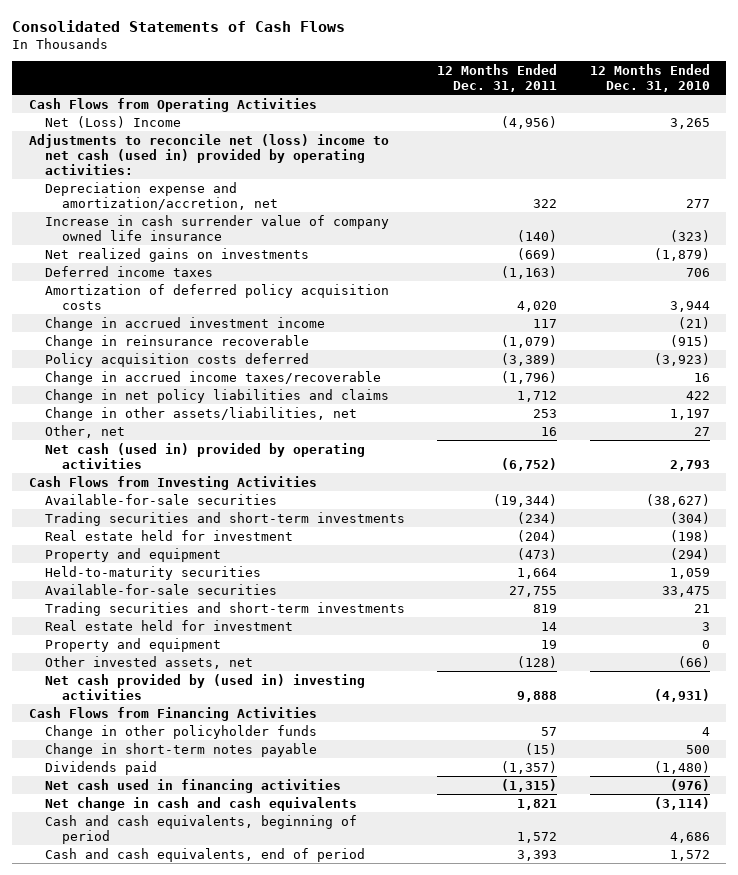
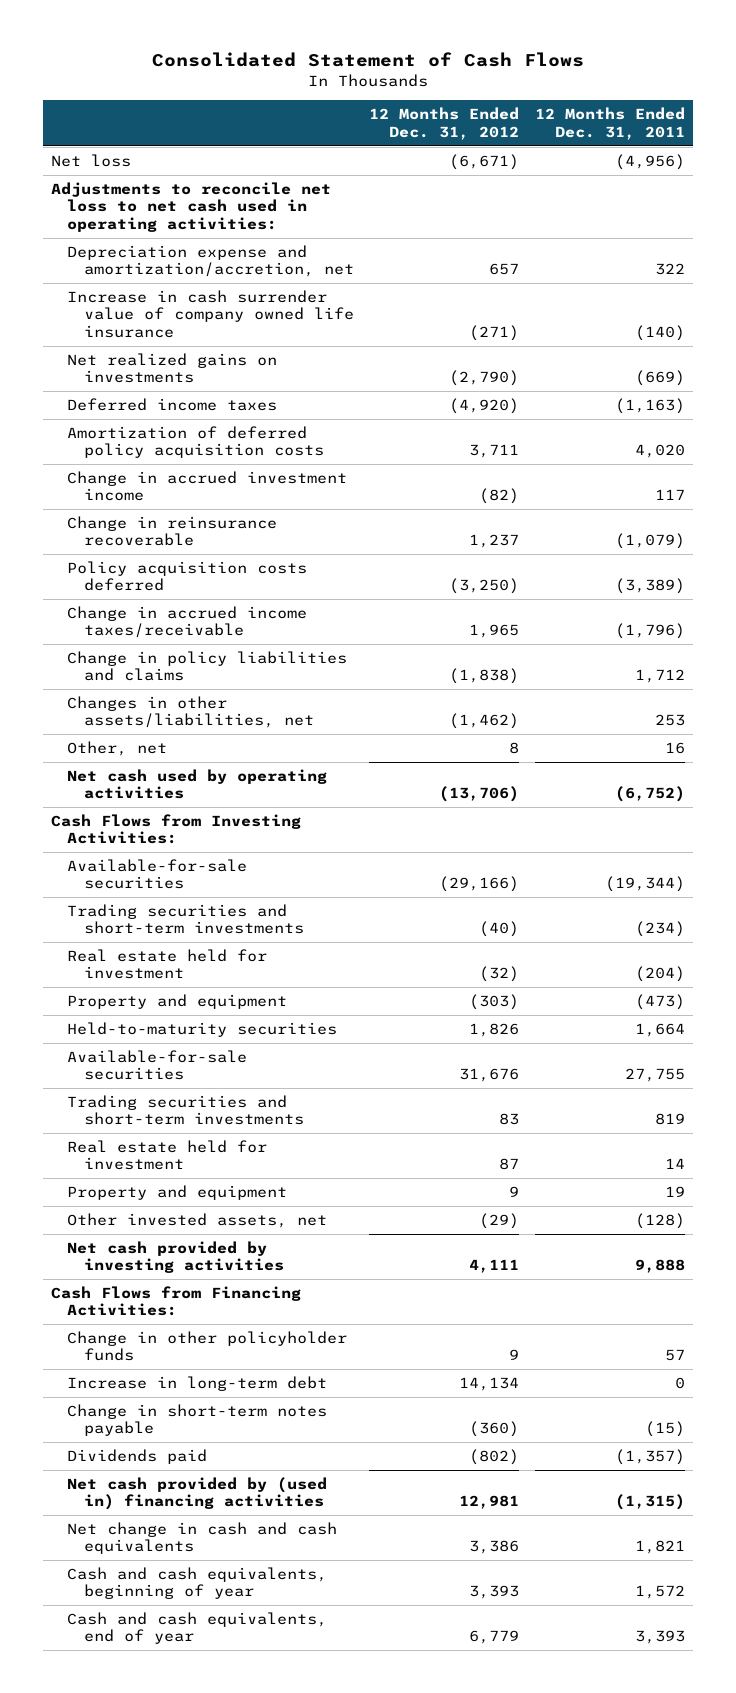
[12,19,346,32] Consolidated Statements of Cash Flows -> [151,51,584,67] Consolidated Statement of Cash Flows
[589,63,710,92] 12 Months Ended Dec. 31, 2010 -> none
none -> [369,107,520,140] 12 Months Ended Dec. 31, 2012
[28,97,317,112] Cash Flows from Operating Activities -> none
[45,115,182,128] Net (Loss) Income -> [50,154,131,168] Net loss
[28,133,389,175] Adjustments to reconcile net (loss) income to net cash (used in) provided by operating activities: -> [50,182,331,232] Adjustments to reconcile net loss to net cash used in operating activities:
[45,370,382,385] Change in accrued income taxes/recoverable -> [67,606,308,639] Change in accrued income taxes/receivable
[45,388,390,403] Change in net policy liabilities and claims -> [67,651,348,682] Change in policy liabilities and claims
[45,406,358,421] Change in other assets/liabilities, net -> [67,696,314,729] Changes in other assets/liabilities, net
[45,442,366,469] Net cash (used in) provided by operating activities -> [67,769,328,800] Net cash used by operating activities
[28,475,317,490] Cash Flows from Investing Activities -> [50,814,301,845] Cash Flows from Investing Activities:
[45,673,366,700] Net cash provided by (used in) investing activities -> [67,1241,284,1274] Net cash provided by investing activities
[28,706,317,721] Cash Flows from Financing Activities -> [50,1286,301,1317] Cash Flows from Financing Activities:
none -> [67,1376,328,1392] Increase in long-term debt
[45,778,342,793] Net cash used in financing activities -> [67,1477,328,1511] Net cash provided by (used in) financing activities
[45,814,358,844] Cash and cash equivalents, beginning of period -> [67,1567,328,1600] Cash and cash equivalents, beginning of year
[45,847,366,862] Cash and cash equivalents, end of period -> [67,1612,328,1645] Cash and cash equivalents, end of year

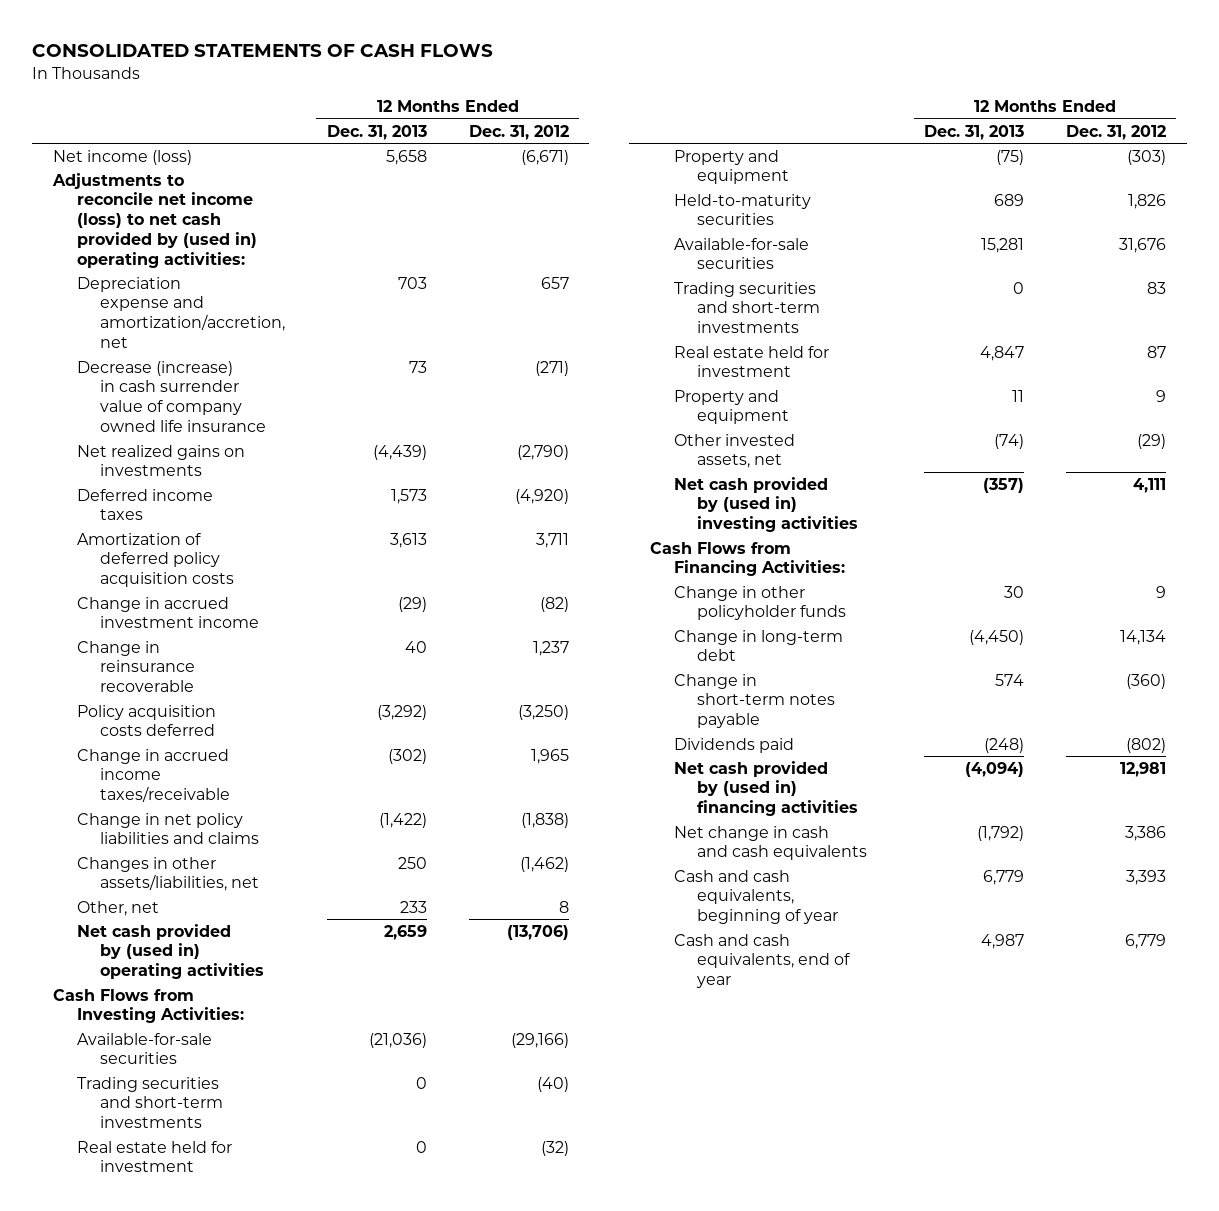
[151,51,584,67] Consolidated Statement of Cash Flows -> [32,44,494,58] CONSOLIDATED STATEMENTS OF CASH FLOWS
[534,107,685,140] 12 Months Ended Dec. 31, 2011 -> none
none -> [326,124,427,140] Dec. 31, 2013
[50,154,131,168] Net loss -> [53,149,193,165] Net income (loss)
[50,182,331,232] Adjustments to reconcile net loss to net cash used in operating activities: -> [52,172,257,268] Adjustments to reconcile net income (loss) to net cash provided by (used in) operating activities:
[67,290,354,338] Increase in cash surrender value of company owned life insurance -> [76,360,267,433] Decrease (increase) in cash surrender value of company owned life insurance
[67,651,348,682] Change in policy liabilities and claims -> [76,812,260,845] Change in net policy liabilities and claims
[67,769,328,800] Net cash used by operating activities -> [76,923,265,980] Net cash provided by (used in) operating activities
[67,1241,284,1274] Net cash provided by investing activities -> [673,476,859,533] Net cash provided by (used in) investing activities
[67,1376,328,1392] Increase in long-term debt -> [673,629,843,662] Change in long-term debt

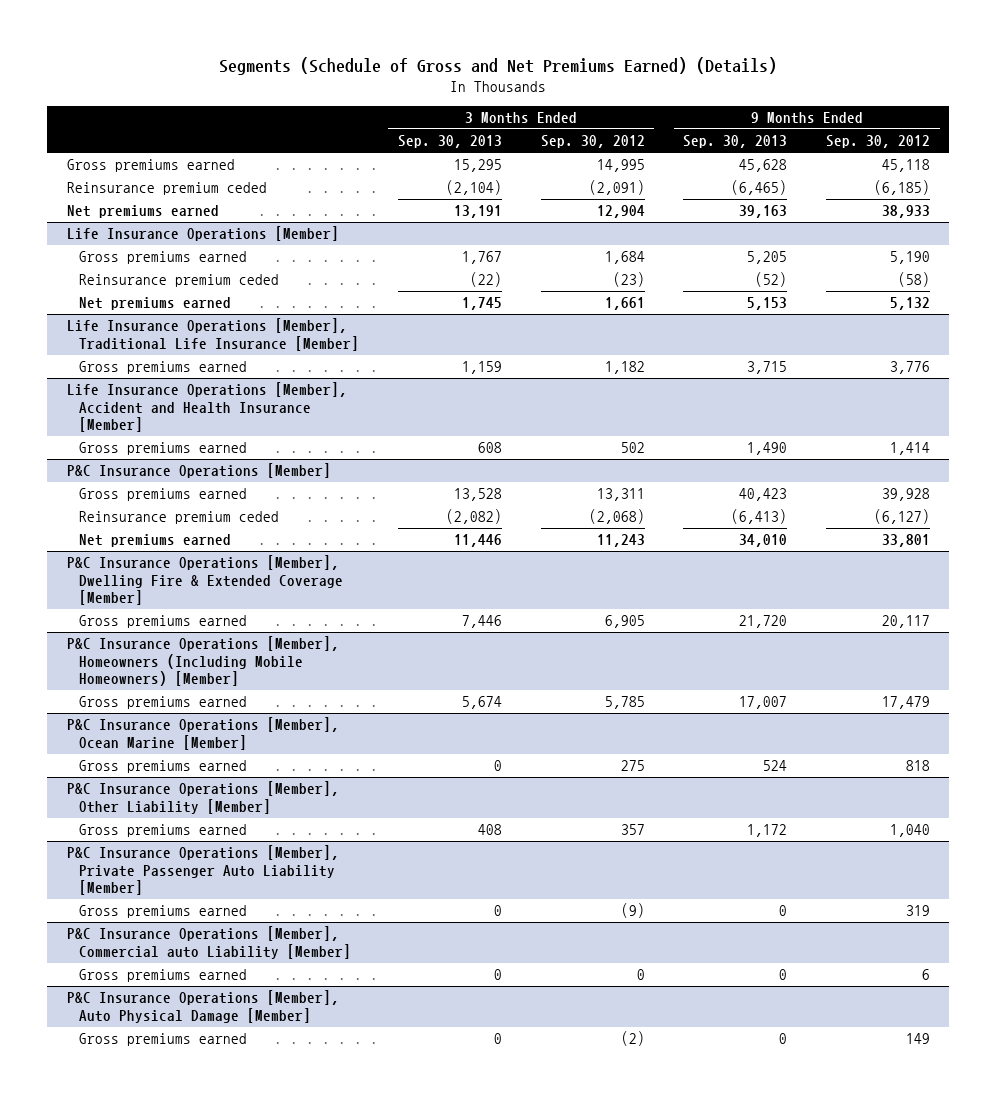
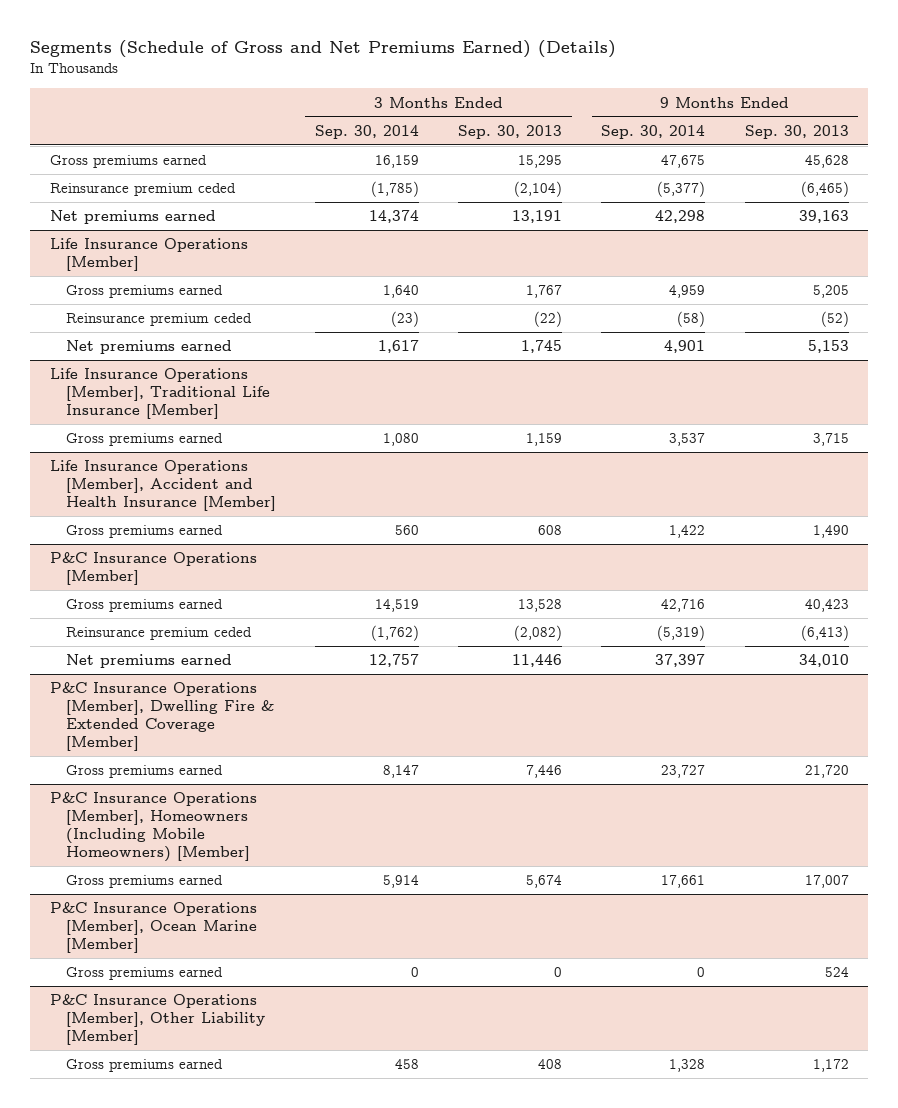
[540,135,645,149] Sep. 30, 2012 -> none
[825,135,930,149] Sep. 30, 2012 -> none
none -> [314,124,419,139] Sep. 30, 2014
none -> [601,124,706,139] Sep. 30, 2014
[66,845,339,896] P&C Insurance Operations [Member], Private Passenger Auto Liability [Member] -> none
[79,905,248,919] Gross premiums earned -> none
[66,926,352,959] P&C Insurance Operations [Member], Commercial auto Liability [Member] -> none
[79,969,248,983] Gross premiums earned -> none
[66,990,339,1023] P&C Insurance Operations [Member], Auto Physical Damage [Member] -> none
[79,1033,248,1047] Gross premiums earned -> none

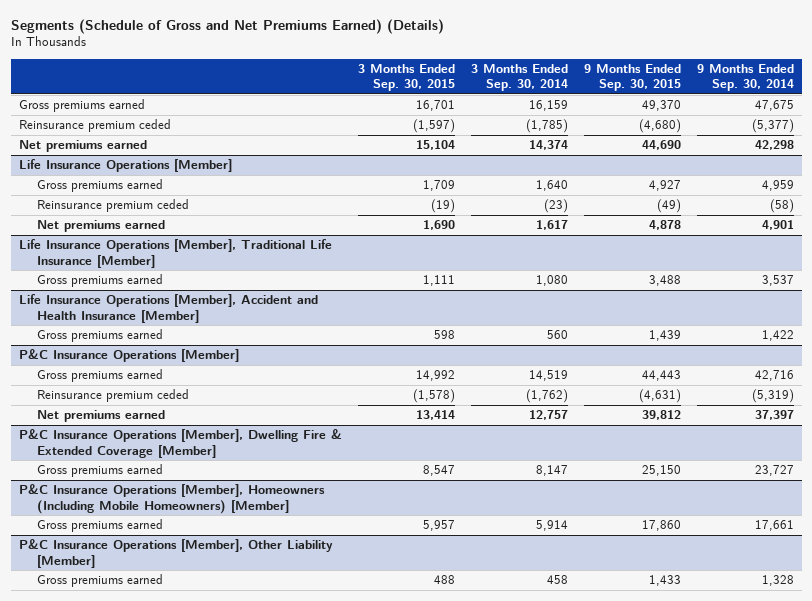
[458,124,563,139] Sep. 30, 2013 -> none
[744,124,849,139] Sep. 30, 2013 -> none
none -> [357,63,455,92] 3 Months Ended Sep. 30, 2015
none -> [583,63,681,92] 9 Months Ended Sep. 30, 2015
[49,902,257,954] P&C Insurance Operations [Member], Ocean Marine [Member] -> none
[65,967,223,981] Gross premiums earned -> none

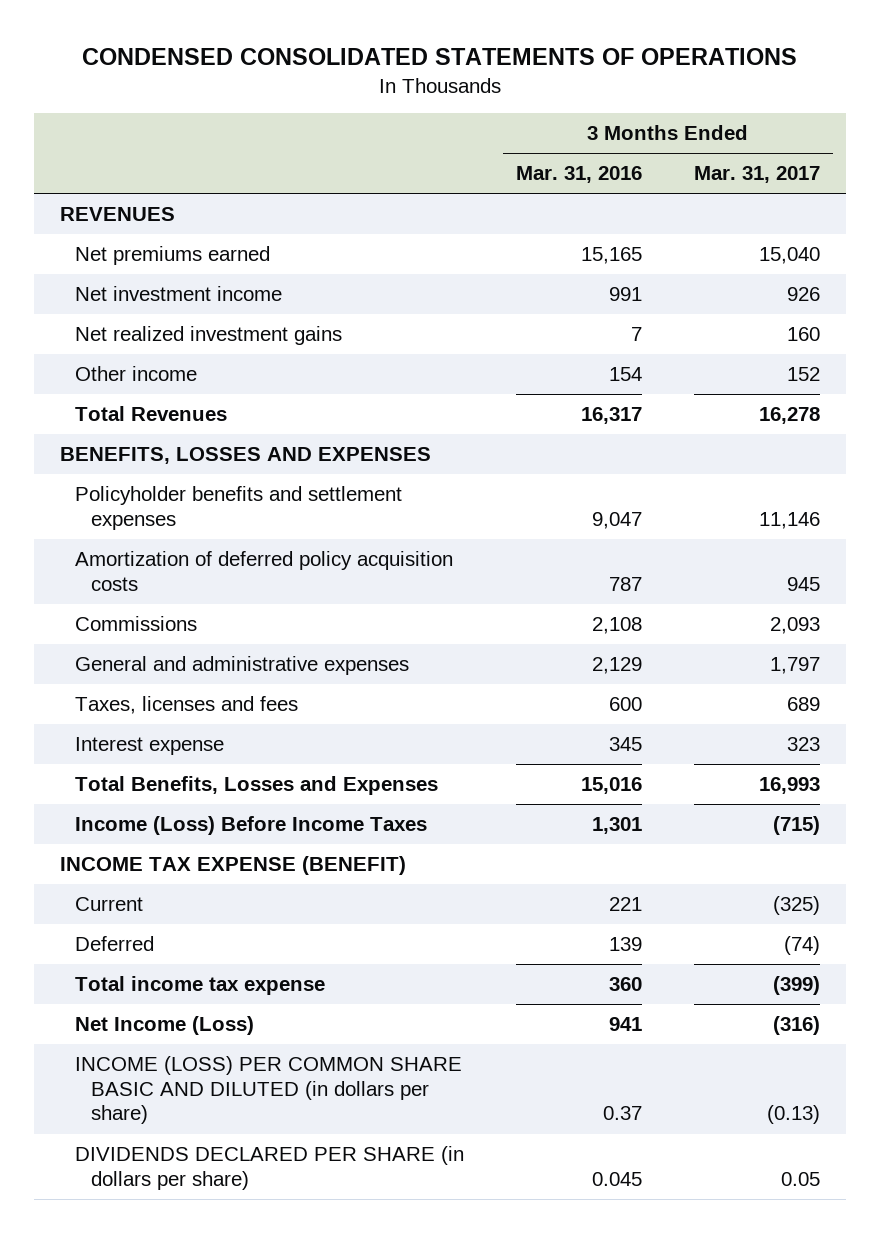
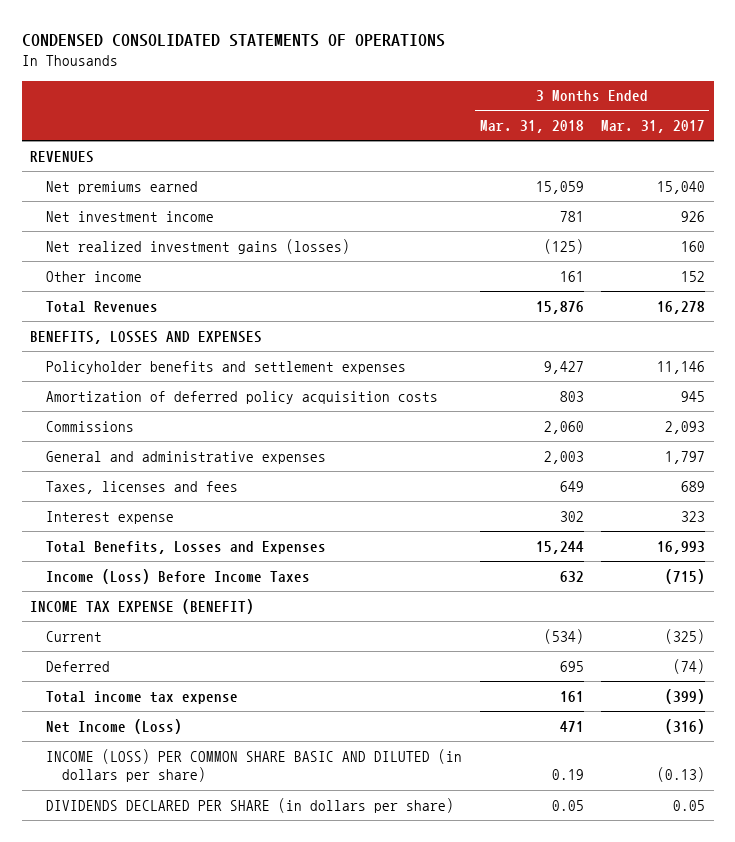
[516,166,643,184] Mar. 31, 2016 -> none
none -> [479,120,584,134] Mar. 31, 2018
[75,326,343,346] Net realized investment gains -> [46,238,351,254] Net realized investment gains (losses)

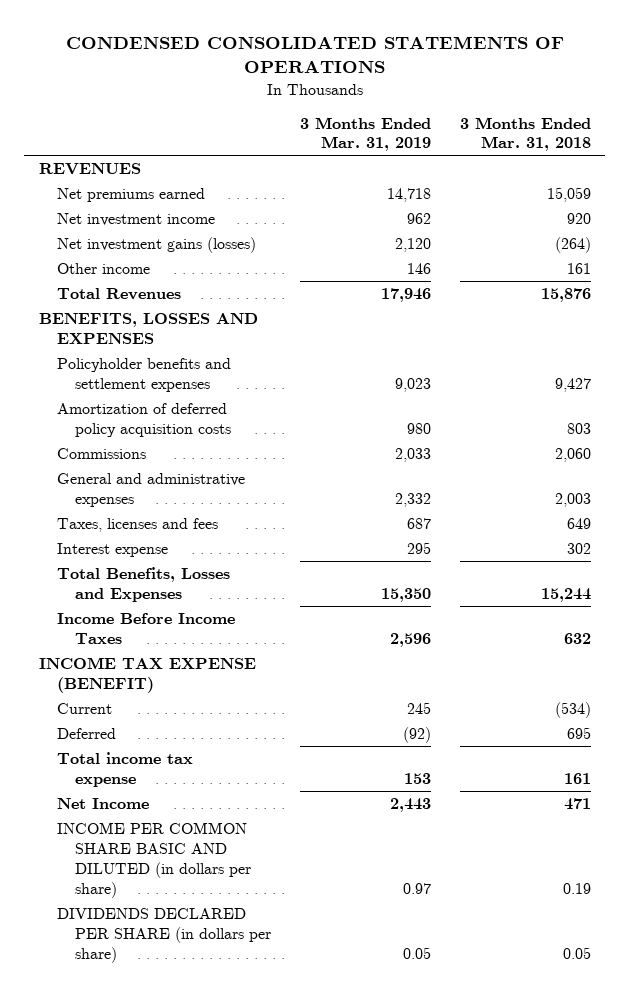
[601,120,706,134] Mar. 31, 2017 -> none
none -> [299,116,431,152] 3 Months Ended Mar. 31, 2019
[559,210,584,222] 781 -> [566,213,591,225] 920
[46,238,351,254] Net realized investment gains (losses) -> [56,237,256,254] Net investment gains (losses)
[543,238,584,254] (125) -> [554,237,591,254] (264)
[46,568,311,584] Income (Loss) Before Income Taxes -> [56,613,235,644] Income Before Income Taxes
[46,718,183,734] Net Income (Loss) -> [56,798,149,810] Net Income
[46,748,463,783] INCOME (LOSS) PER COMMON SHARE BASIC AND DILUTED (in dollars per share) -> [56,822,251,898] INCOME PER COMMON SHARE BASIC AND DILUTED (in dollars per share)

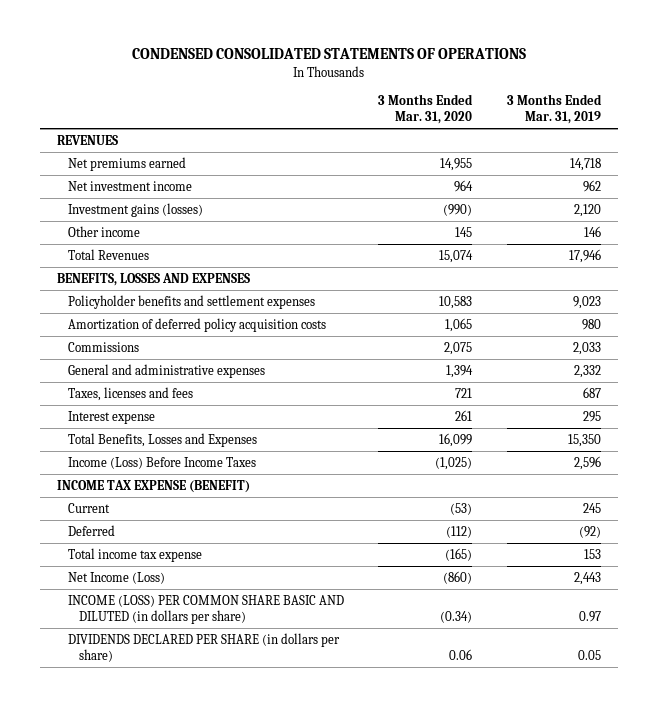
[459,116,591,152] 3 Months Ended Mar. 31, 2018 -> none
none -> [378,93,474,125] 3 Months Ended Mar. 31, 2020
[56,237,256,254] Net investment gains (losses) -> [67,202,203,217] Investment gains (losses)
[56,613,235,644] Income Before Income Taxes -> [67,456,256,469] Income (Loss) Before Income Taxes
[56,798,149,810] Net Income -> [67,571,165,584] Net Income (Loss)
[56,822,251,898] INCOME PER COMMON SHARE BASIC AND DILUTED (in dollars per share) -> [67,594,344,624] INCOME (LOSS) PER COMMON SHARE BASIC AND DILUTED (in dollars per share)

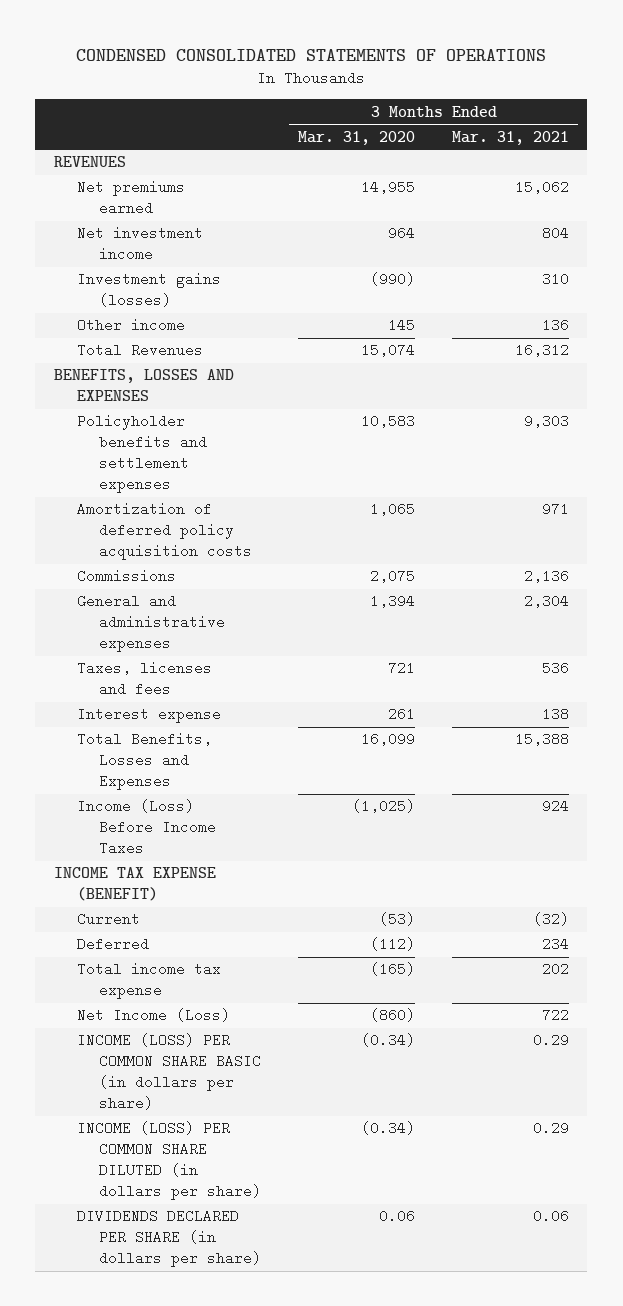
[506,93,602,125] 3 Months Ended Mar. 31, 2019 -> none
none -> [451,130,569,145] Mar. 31, 2021
[67,594,344,624] INCOME (LOSS) PER COMMON SHARE BASIC AND DILUTED (in dollars per share) -> [76,1033,262,1111] INCOME (LOSS) PER COMMON SHARE BASIC (in dollars per share)
none -> [76,1121,262,1201] INCOME (LOSS) PER COMMON SHARE DILUTED (in dollars per share)

